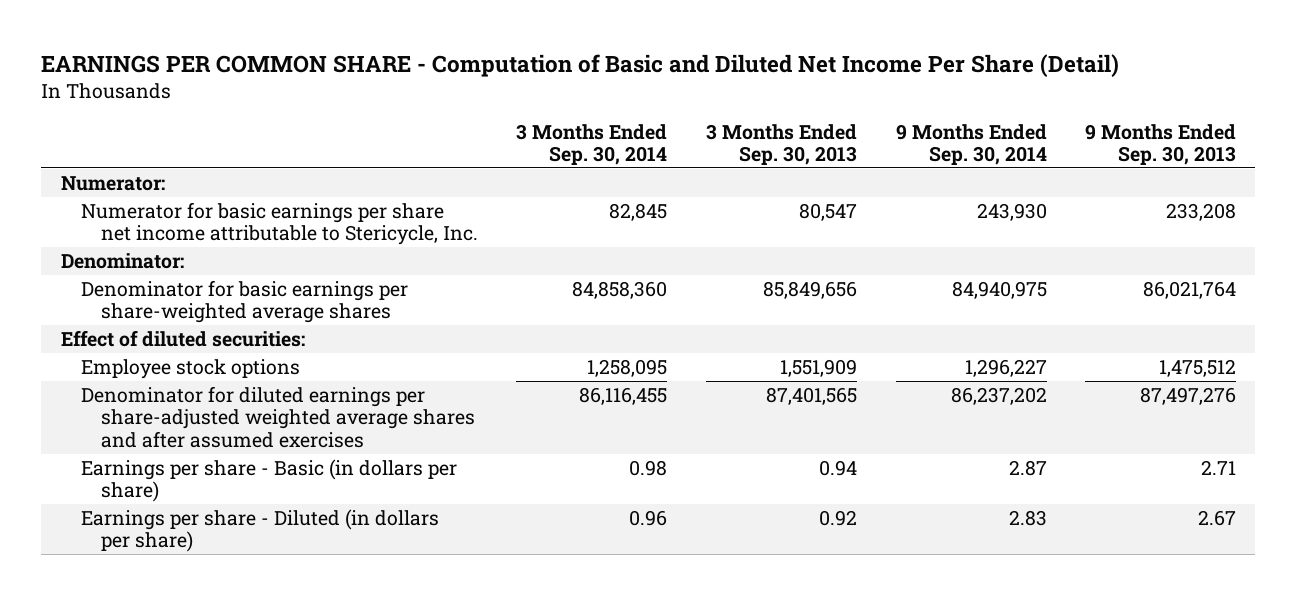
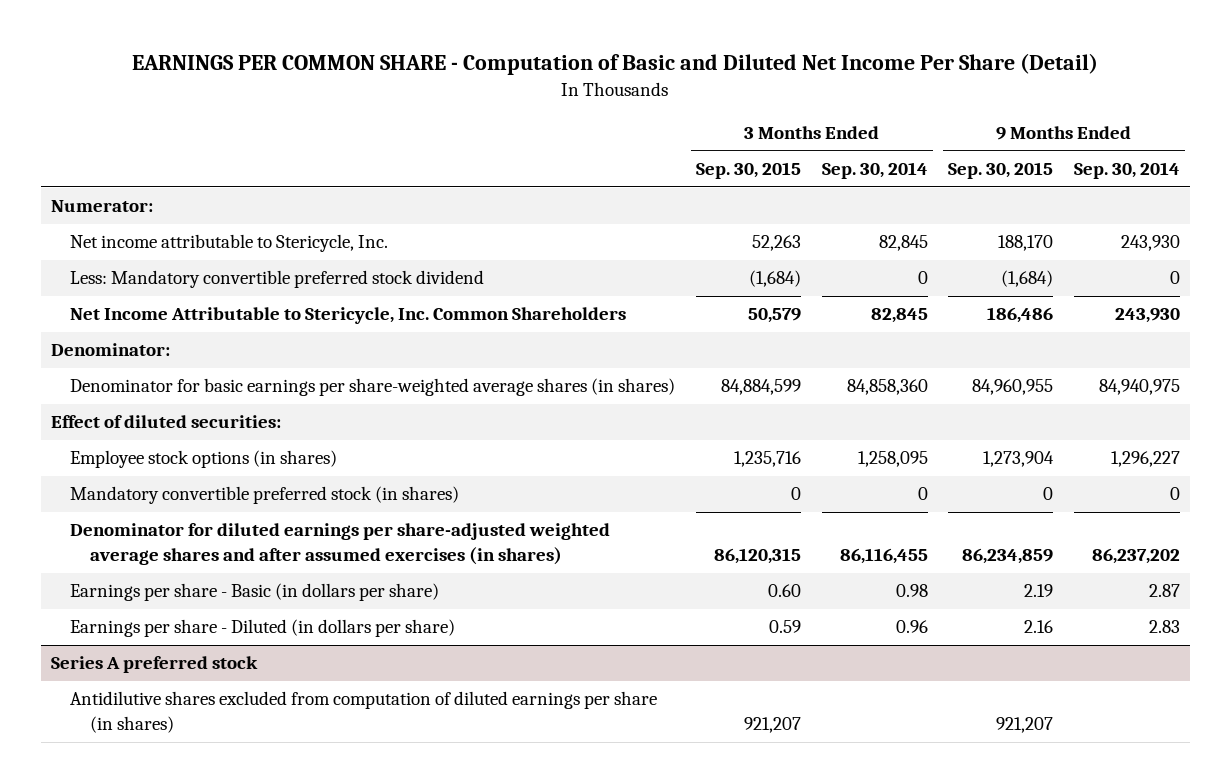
[705,123,857,165] 3 Months Ended Sep. 30, 2013 -> none
[1085,123,1237,165] 9 Months Ended Sep. 30, 2013 -> none
none -> [696,162,802,180] Sep. 30, 2015
none -> [948,162,1054,180] Sep. 30, 2015
[80,201,478,246] Numerator for basic earnings per share net income attributable to Stericycle, Inc. -> [70,234,389,253] Net income attributable to Stericycle, Inc.
none -> [70,270,485,289] Less: Mandatory convertible preferred stock dividend
none -> [70,307,627,325] Net Income Attributable to Stericycle, Inc. Common Shareholders
[80,279,408,324] Denominator for basic earnings per share-weighted average shares -> [70,378,676,397] Denominator for basic earnings per share-weighted average shares (in shares)
[80,358,300,379] Employee stock options -> [70,450,338,469] Employee stock options (in shares)
none -> [70,486,460,505] Mandatory convertible preferred stock (in shares)
[80,385,475,448] Denominator for diluted earnings per share-adjusted weighted average shares and after assumed exercises -> [70,523,611,566] Denominator for diluted earnings per share-adjusted weighted average shares and after assumed exercises (in shares)
none -> [51,656,259,674] Series A preferred stock
none -> [70,691,658,734] Antidilutive shares excluded from computation of diluted earnings per share (in shares)

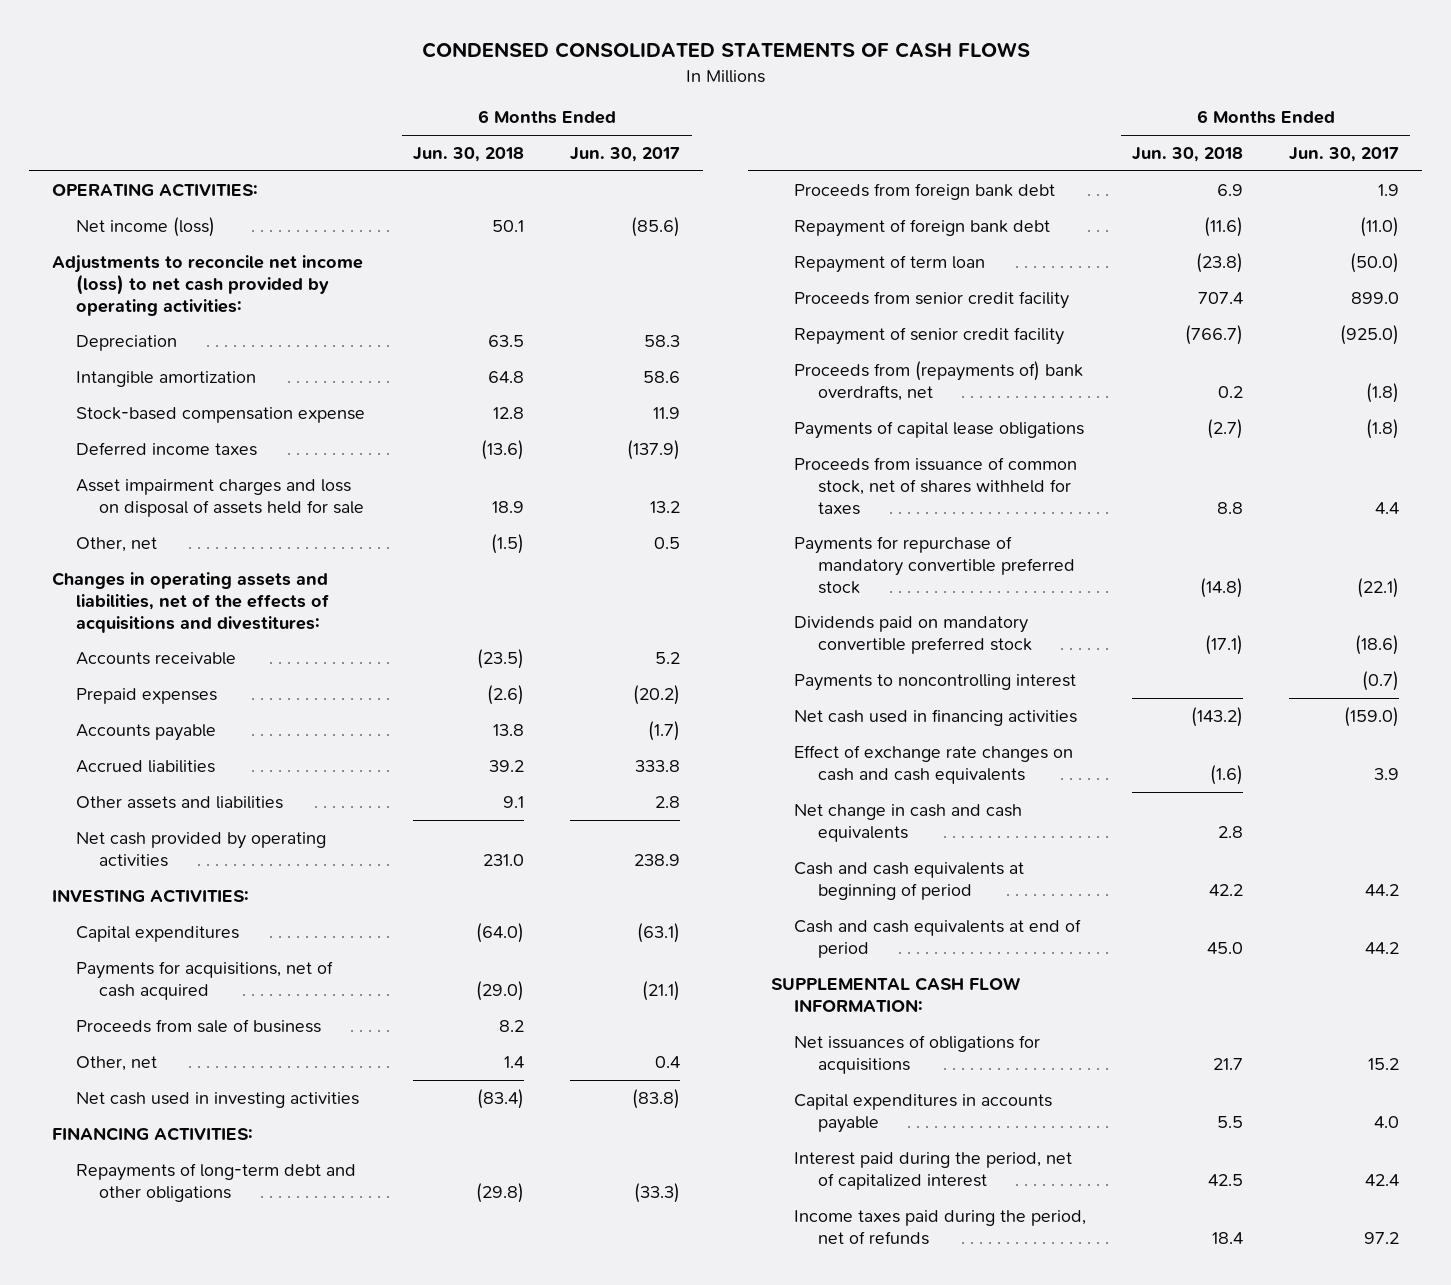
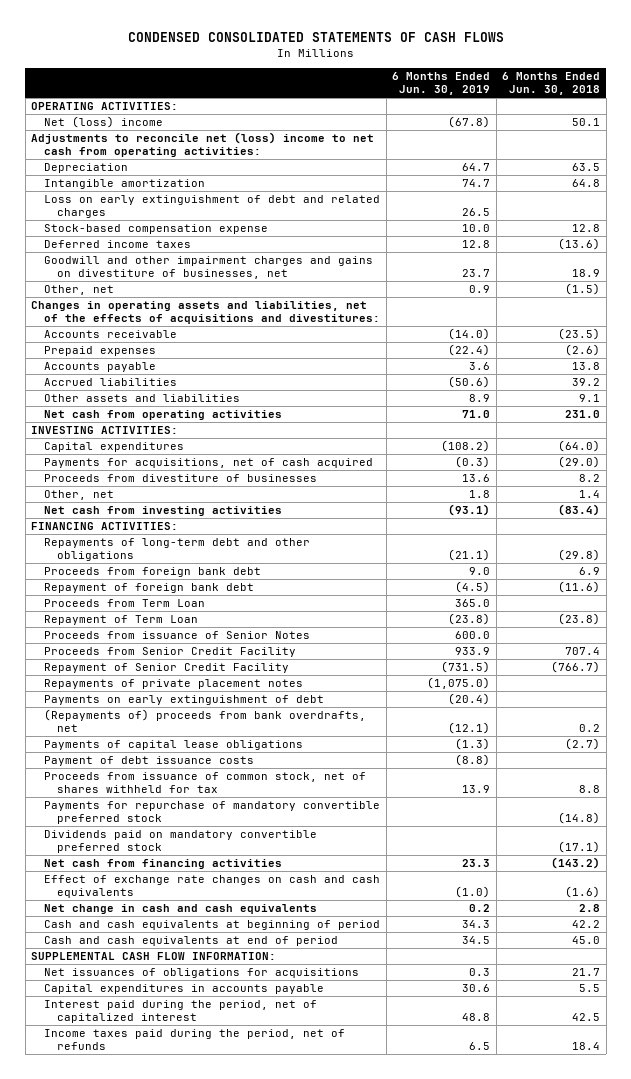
[570,146,681,162] Jun. 30, 2017 -> none
none -> [392,72,491,96] 6 Months Ended Jun. 30, 2019
[75,216,215,237] Net income (loss) -> [43,115,163,128] Net (loss) income
[52,254,364,316] Adjustments to reconcile net income (loss) to net cash provided by operating activities: -> [31,131,375,158] Adjustments to reconcile net (loss) income to net cash from operating activities:
none -> [43,194,380,219] Loss on early extinguishment of debt and related charges
[75,478,364,517] Asset impairment charges and loss on disposal of assets held for sale -> [43,255,373,280] Goodwill and other impairment charges and gains on divestiture of businesses, net
[75,831,326,867] Net cash provided by operating activities -> [43,409,282,420] Net cash from operating activities
[75,1018,321,1033] Proceeds from sale of business -> [43,473,317,482] Proceeds from divestiture of businesses
[75,1091,359,1108] Net cash used in investing activities -> [43,505,282,516] Net cash from investing activities
none -> [43,598,205,607] Proceeds from Term Loan
[794,254,986,273] Repayment of term loan -> [43,614,198,625] Repayment of Term Loan
none -> [43,630,310,639] Proceeds from issuance of Senior Notes
[794,290,1070,309] Proceeds from senior credit facility -> [43,646,296,657] Proceeds from Senior Credit Facility
[794,326,1065,345] Repayment of senior credit facility -> [43,662,289,673] Repayment of Senior Credit Facility
none -> [43,678,303,689] Repayments of private placement notes
none -> [43,694,324,705] Payments on early extinguishment of debt
[794,360,1084,401] Proceeds from (repayments of) bank overdrafts, net -> [43,708,366,733] (Repayments of) proceeds from bank overdrafts, net
none -> [43,755,254,766] Payment of debt issuance costs
[794,456,1078,515] Proceeds from issuance of common stock, net of shares withheld for taxes -> [43,771,366,794] Proceeds from issuance of common stock, net of shares withheld for tax
[794,673,1077,691] Payments to noncontrolling interest -> none
[794,708,1078,726] Net cash used in financing activities -> [43,858,282,869] Net cash from financing activities

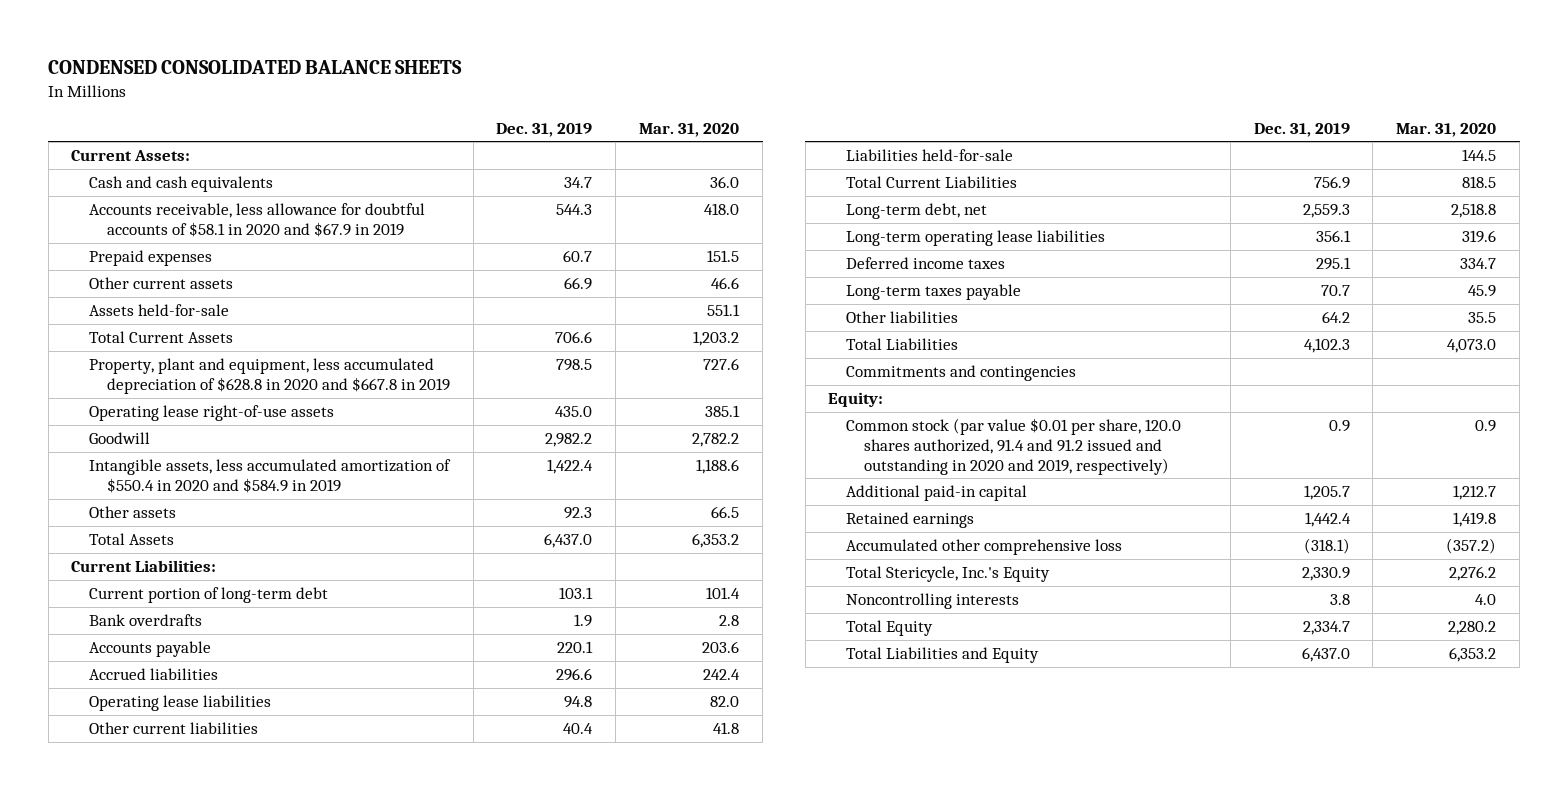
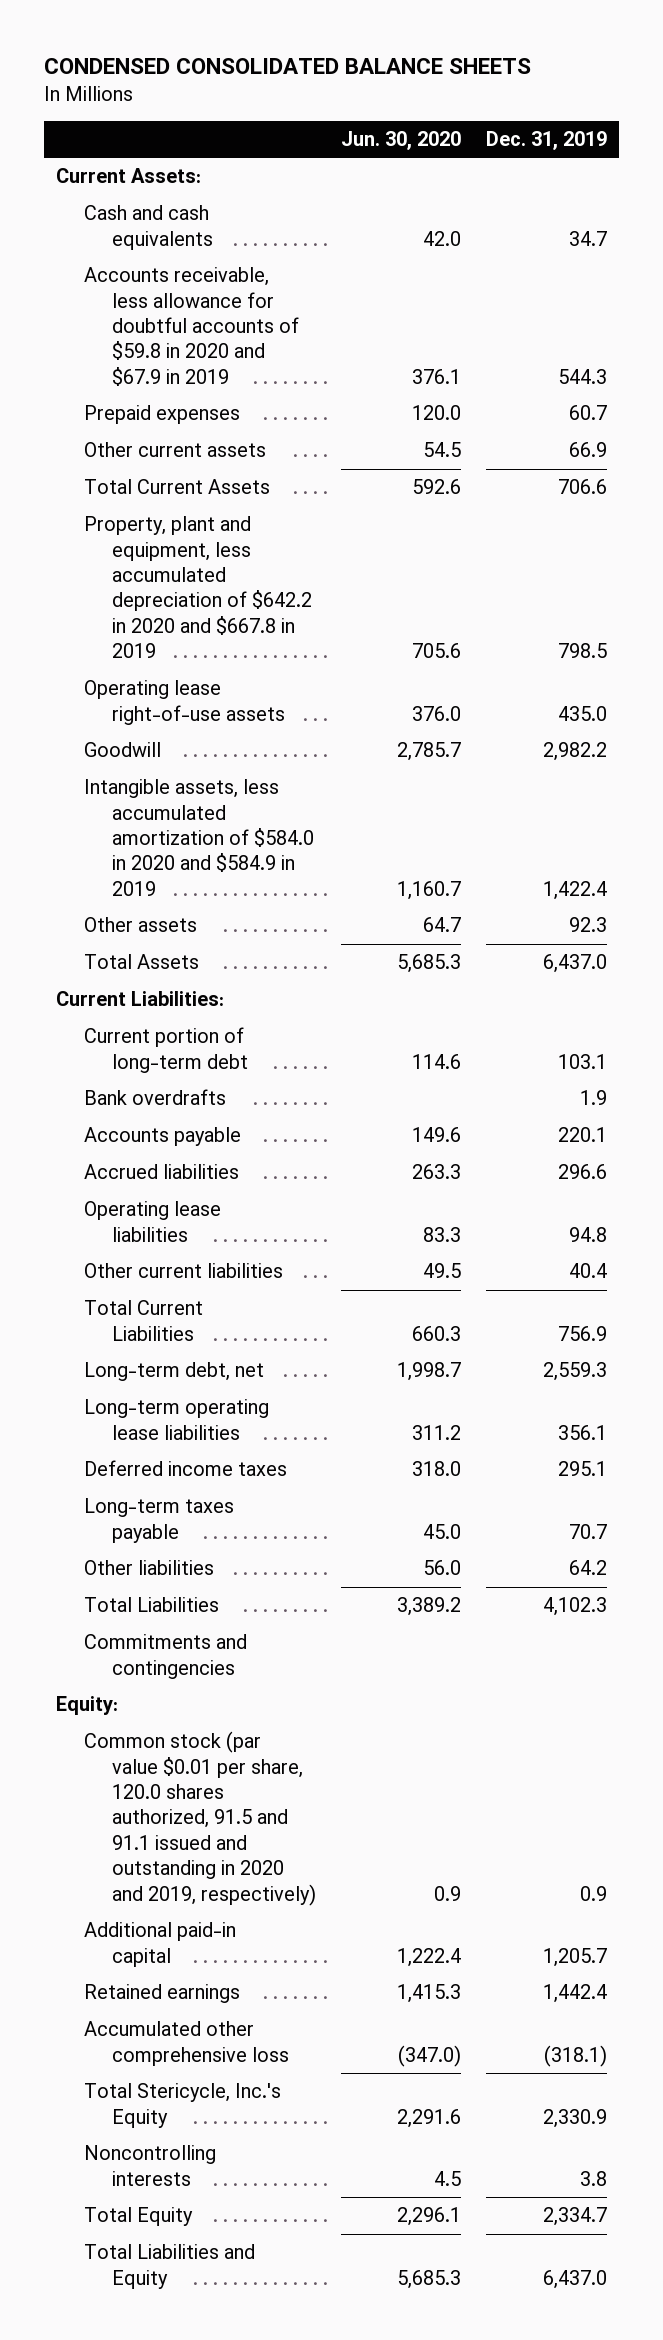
[639,122,740,137] Mar. 31, 2020 -> none
none -> [340,131,461,151] Jun. 30, 2020
[89,203,426,237] Accounts receivable, less allowance for doubtful accounts of $58.1 in 2020 and $67.9 in 2019 -> [83,267,299,386] Accounts receivable, less allowance for doubtful accounts of $59.8 in 2020 and $67.9 in 2019
[89,304,230,317] Assets held-for-sale -> none
[89,358,450,394] Property, plant and equipment, less accumulated depreciation of $628.8 in 2020 and $667.8 in 2019 -> [83,516,312,659] Property, plant and equipment, less accumulated depreciation of $642.2 in 2020 and $667.8 in 2019
[89,459,452,493] Intangible assets, less accumulated amortization of $550.4 in 2020 and $584.9 in 2019 -> [83,779,314,896] Intangible assets, less accumulated amortization of $584.0 in 2020 and $584.9 in 2019
[846,149,1014,162] Liabilities held-for-sale -> none
[846,418,1182,475] Common stock (par value $0.01 per share, 120.0 shares authorized, 91.4 and 91.2 issued and outstanding in 2020 and 2019, respectively) -> [83,1731,316,1906] Common stock (par value $0.01 per share, 120.0 shares authorized, 91.5 and 91.1 issued and outstanding in 2020 and 2019, respectively)

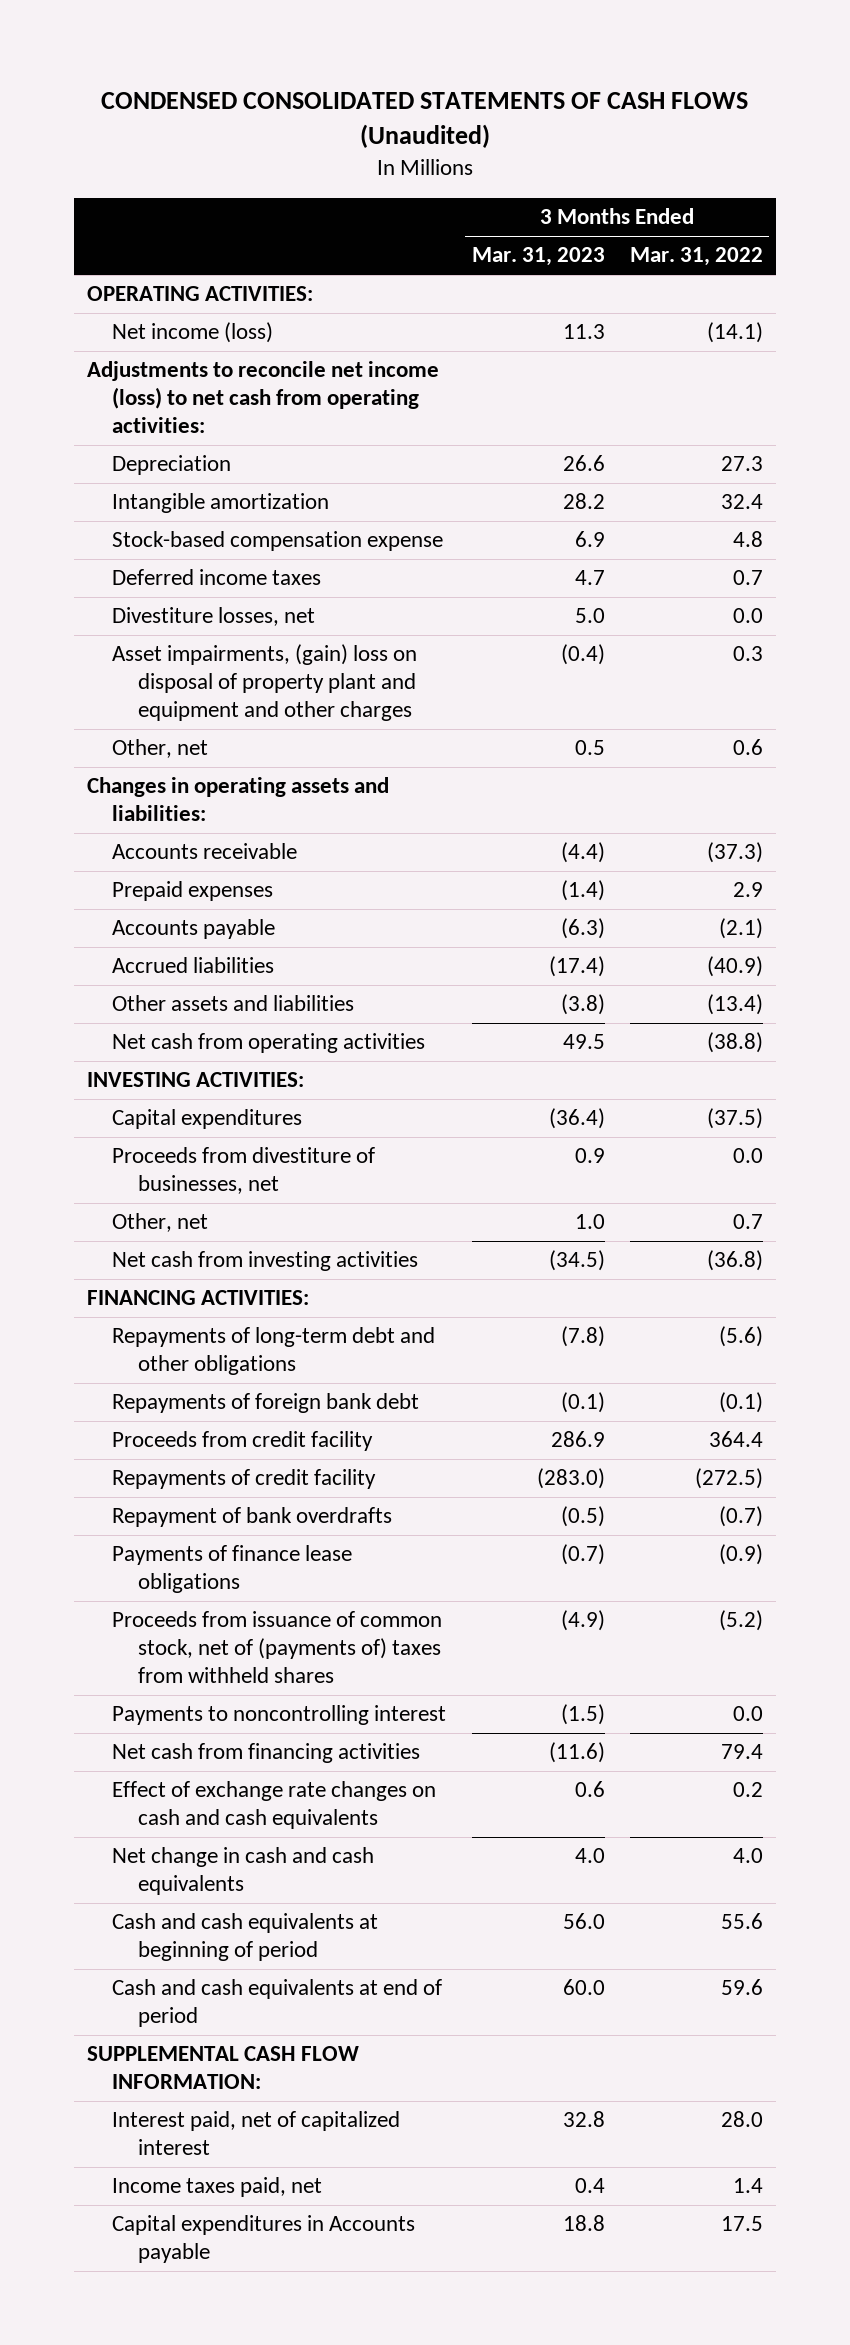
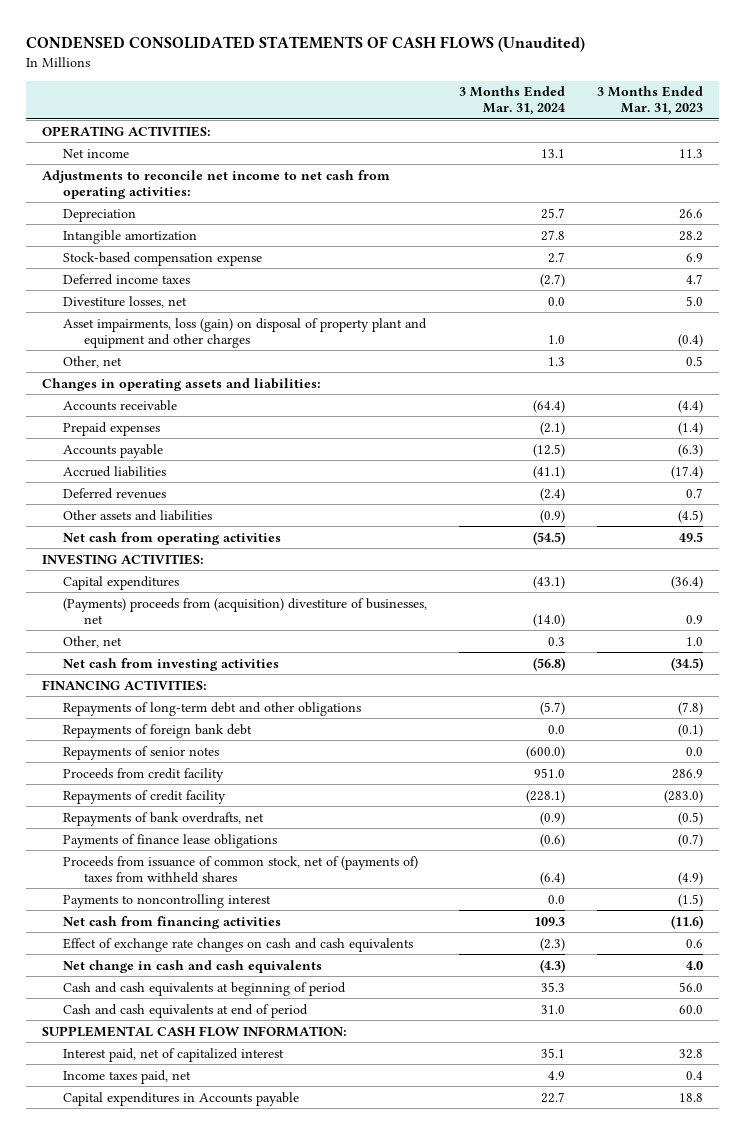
[630,247,764,267] Mar. 31, 2022 -> none
none -> [458,86,565,116] 3 Months Ended Mar. 31, 2024
[112,322,274,344] Net income (loss) -> [62,148,129,158] Net income
[86,361,439,434] Adjustments to reconcile net income (loss) to net cash from operating activities: -> [42,169,391,199] Adjustments to reconcile net income to net cash from operating activities:
[112,644,418,722] Asset impairments, (gain) loss on disposal of property plant and equipment and other charges -> [62,317,427,348] Asset impairments, loss (gain) on disposal of property plant and equipment and other charges
none -> [62,487,166,499] Deferred revenues
[560,994,605,1016] (3.8) -> [677,509,703,523] (4.5)
[112,1147,376,1195] Proceeds from divestiture of businesses, net -> [62,597,427,624] (Payments) proceeds from (acquisition) divestiture of businesses, net
none -> [62,745,219,760] Repayments of senior notes
[112,1507,393,1528] Repayment of bank overdrafts -> [62,811,264,826] Repayments of bank overdrafts, net

